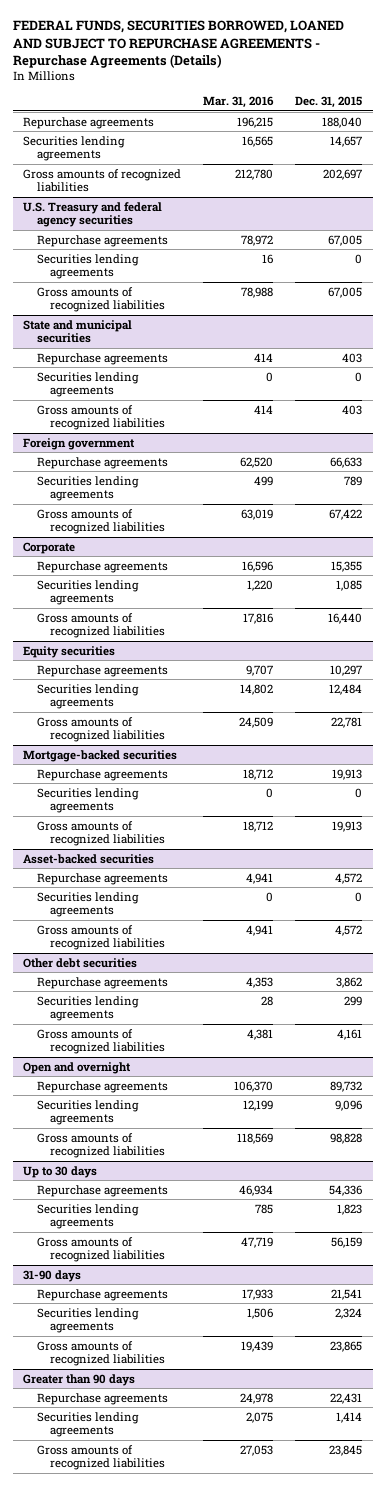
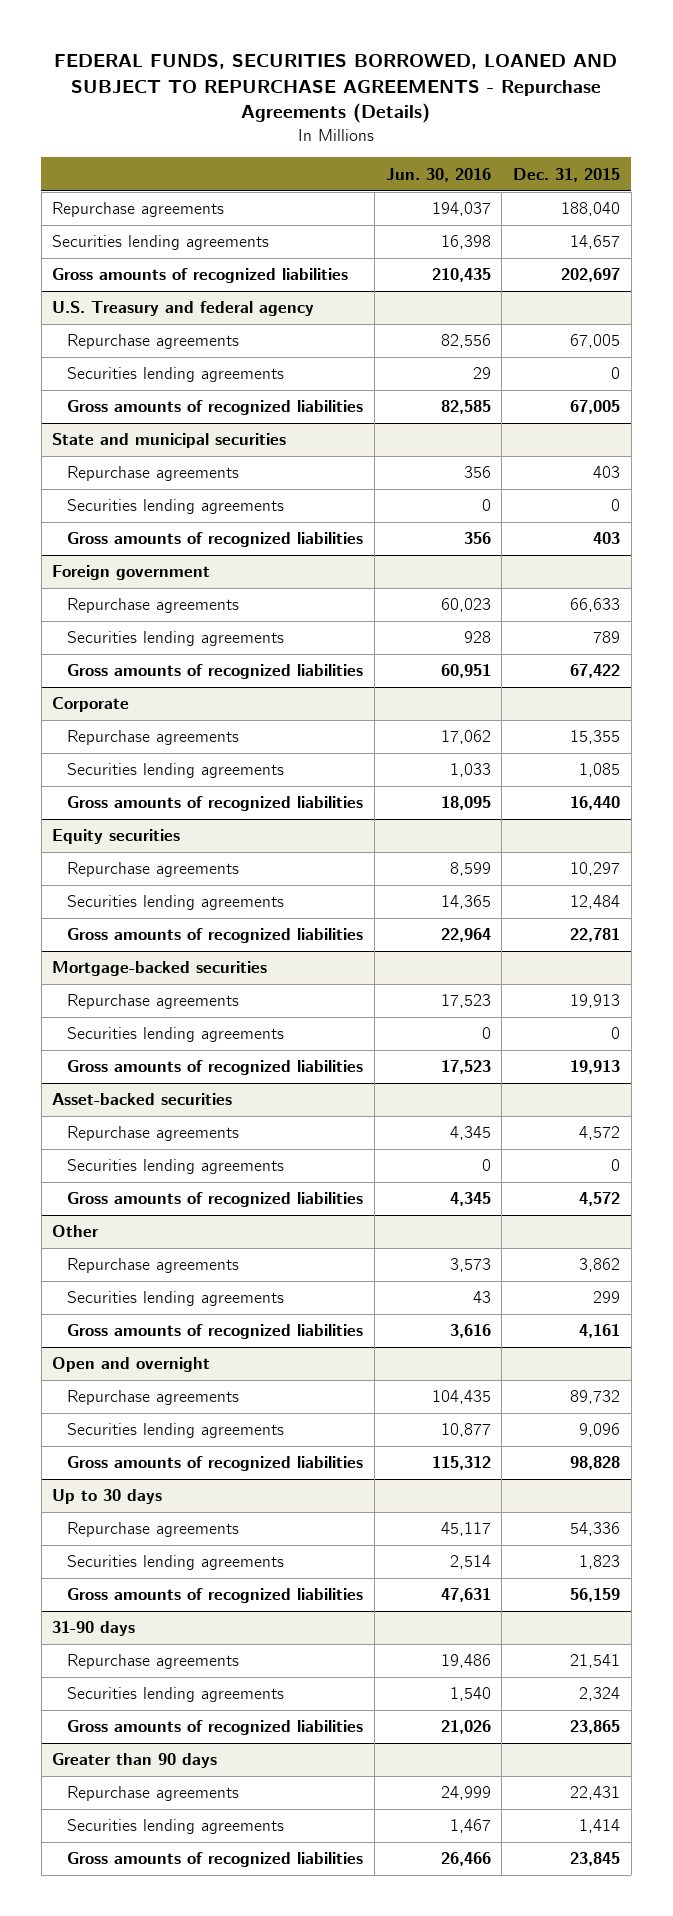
[203,96,275,109] Mar. 31, 2016 -> none
none -> [385,167,491,182] Jun. 30, 2016
[23,201,163,228] U.S. Treasury and federal agency securities -> [52,301,315,317] U.S. Treasury and federal agency
[23,957,138,968] Other debt securities -> [52,1225,100,1238] Other

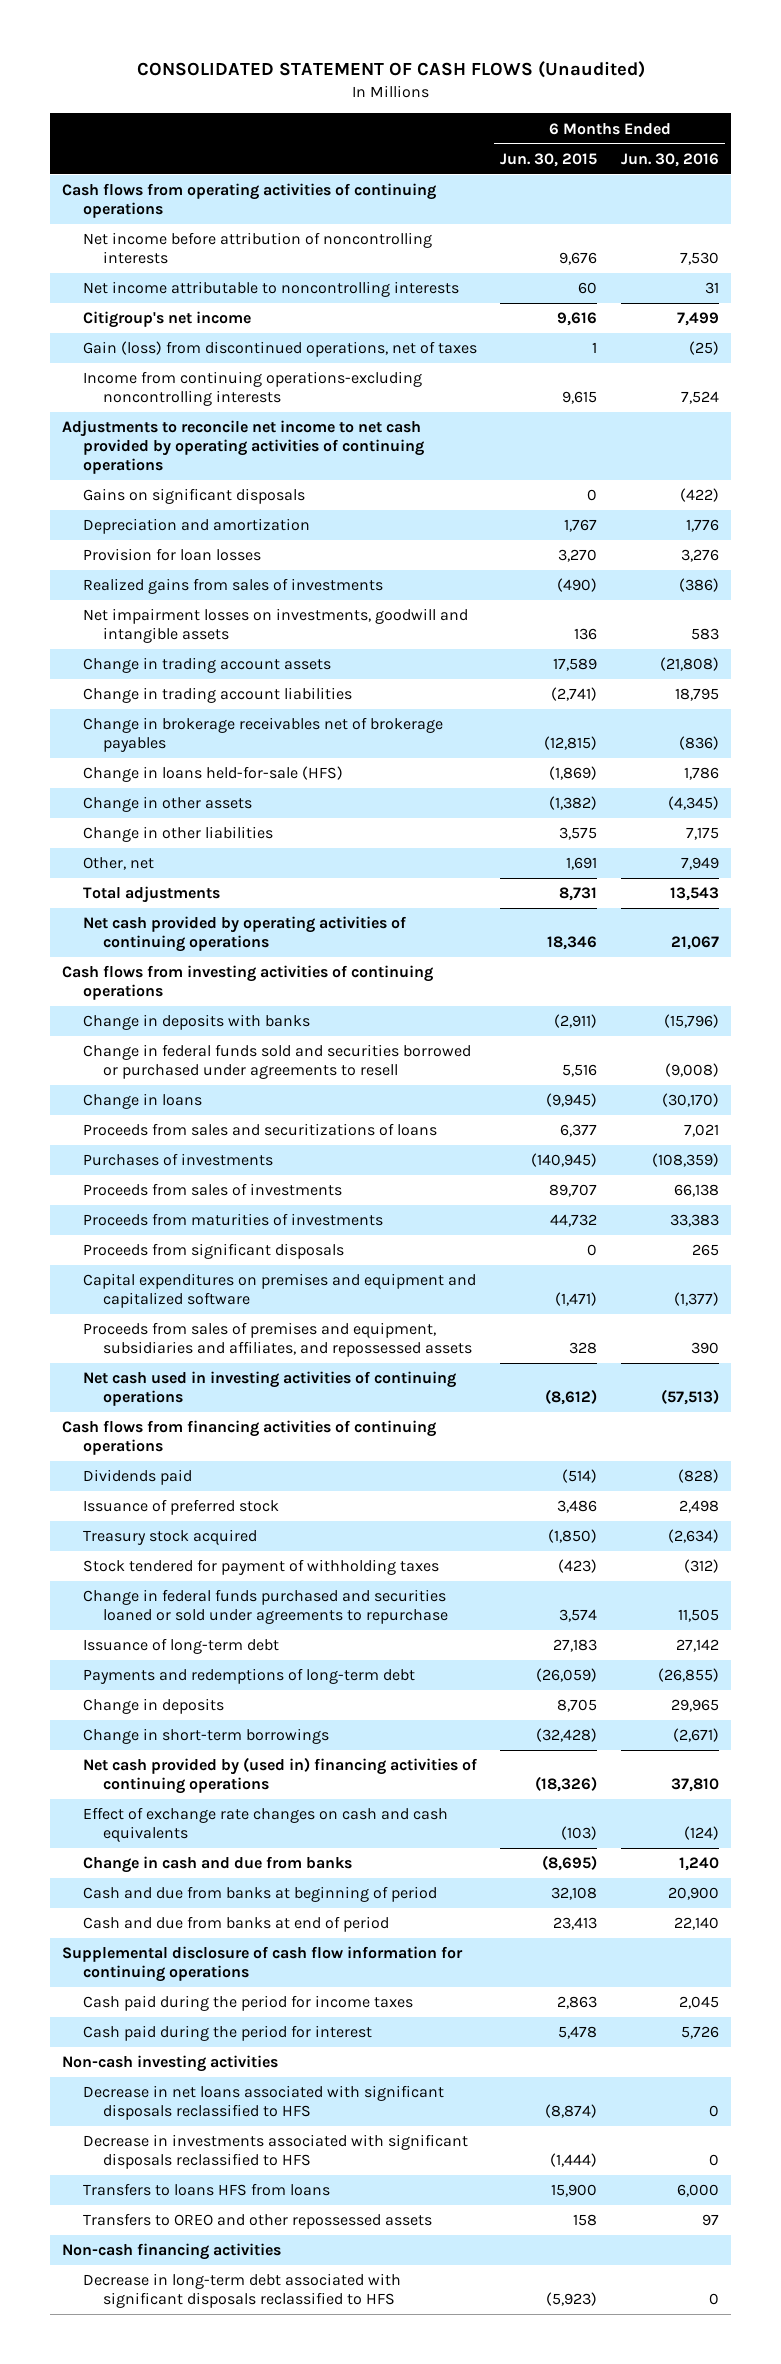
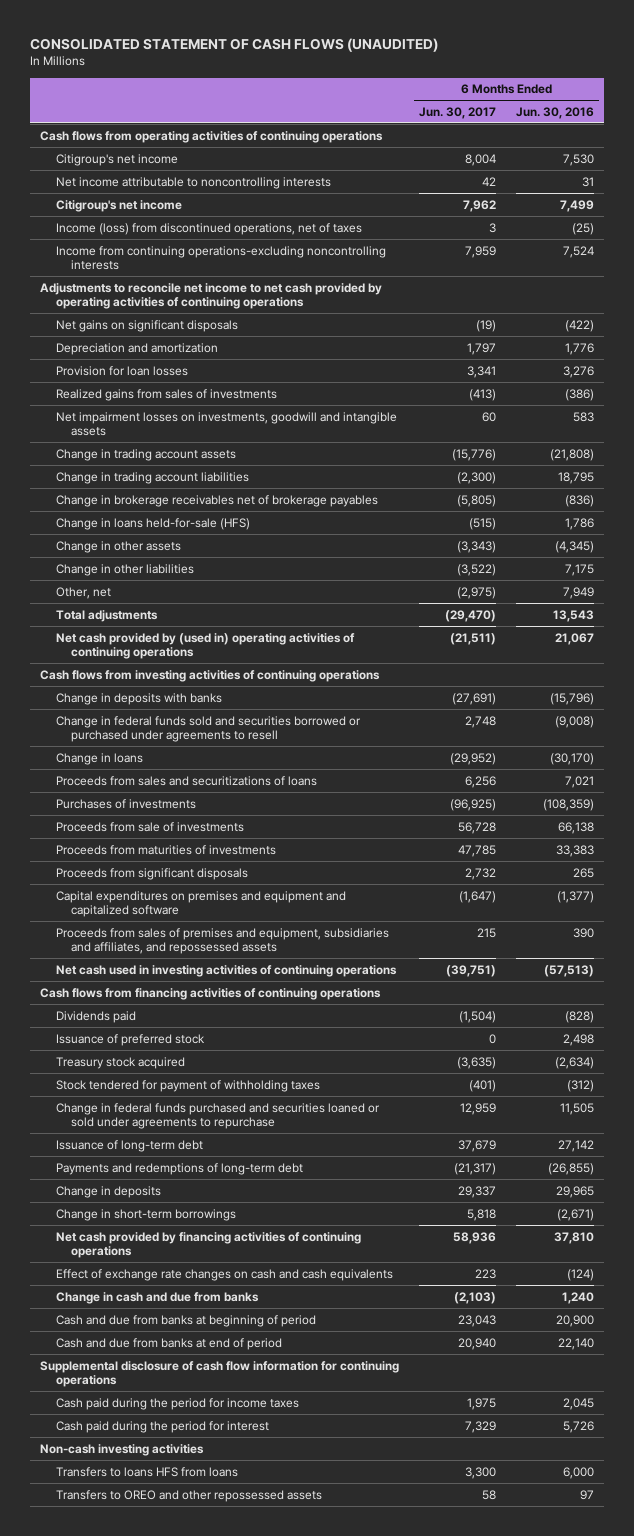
[136,61,645,79] CONSOLIDATED STATEMENT OF CASH FLOWS (Unaudited) -> [30,38,439,53] CONSOLIDATED STATEMENT OF CASH FLOWS (UNAUDITED)
[500,152,598,167] Jun. 30, 2015 -> none
none -> [419,106,497,119] Jun. 30, 2017
[82,232,432,265] Net income before attribution of noncontrolling interests -> [55,153,178,166] Citigroup's net income
[82,341,477,358] Gain (loss) from discontinued operations, net of taxes -> [55,222,362,235] Income (loss) from discontinued operations, net of taxes
[82,488,305,505] Gains on significant disposals -> [55,319,238,332] Net gains on significant disposals
[82,916,406,953] Net cash provided by operating activities of continuing operations -> [55,632,355,660] Net cash provided by (used in) operating activities of continuing operations
[82,1183,342,1197] Proceeds from sales of investments -> [55,821,244,832] Proceeds from sale of investments
[82,1757,477,1795] Net cash provided by (used in) financing activities of continuing operations -> [55,1231,361,1259] Net cash provided by financing activities of continuing operations
[82,2085,444,2121] Decrease in net loans associated with significant disposals reclassified to HFS -> none
[82,2134,468,2170] Decrease in investments associated with significant disposals reclassified to HFS -> none
[62,2243,282,2261] Non-cash financing activities -> none
[82,2273,401,2309] Decrease in long-term debt associated with significant disposals reclassified to HFS -> none

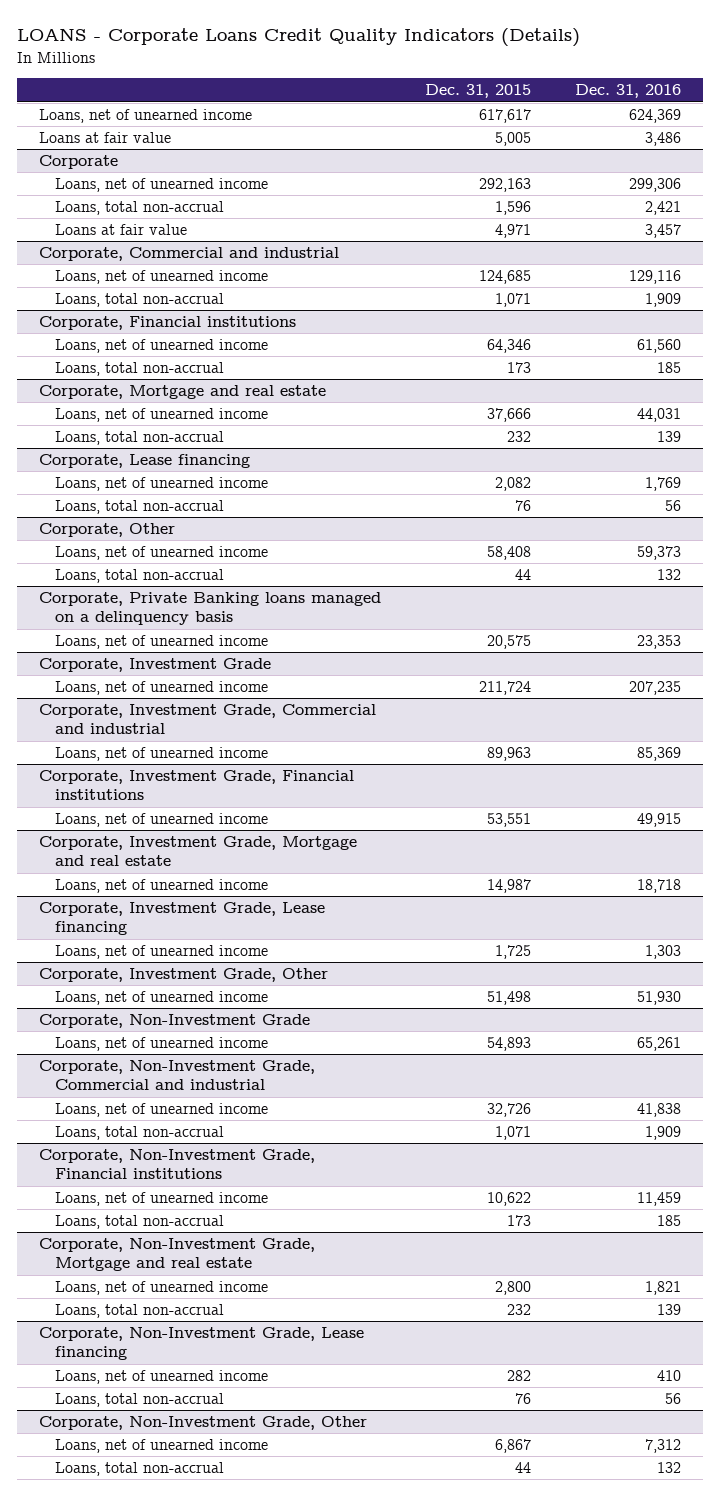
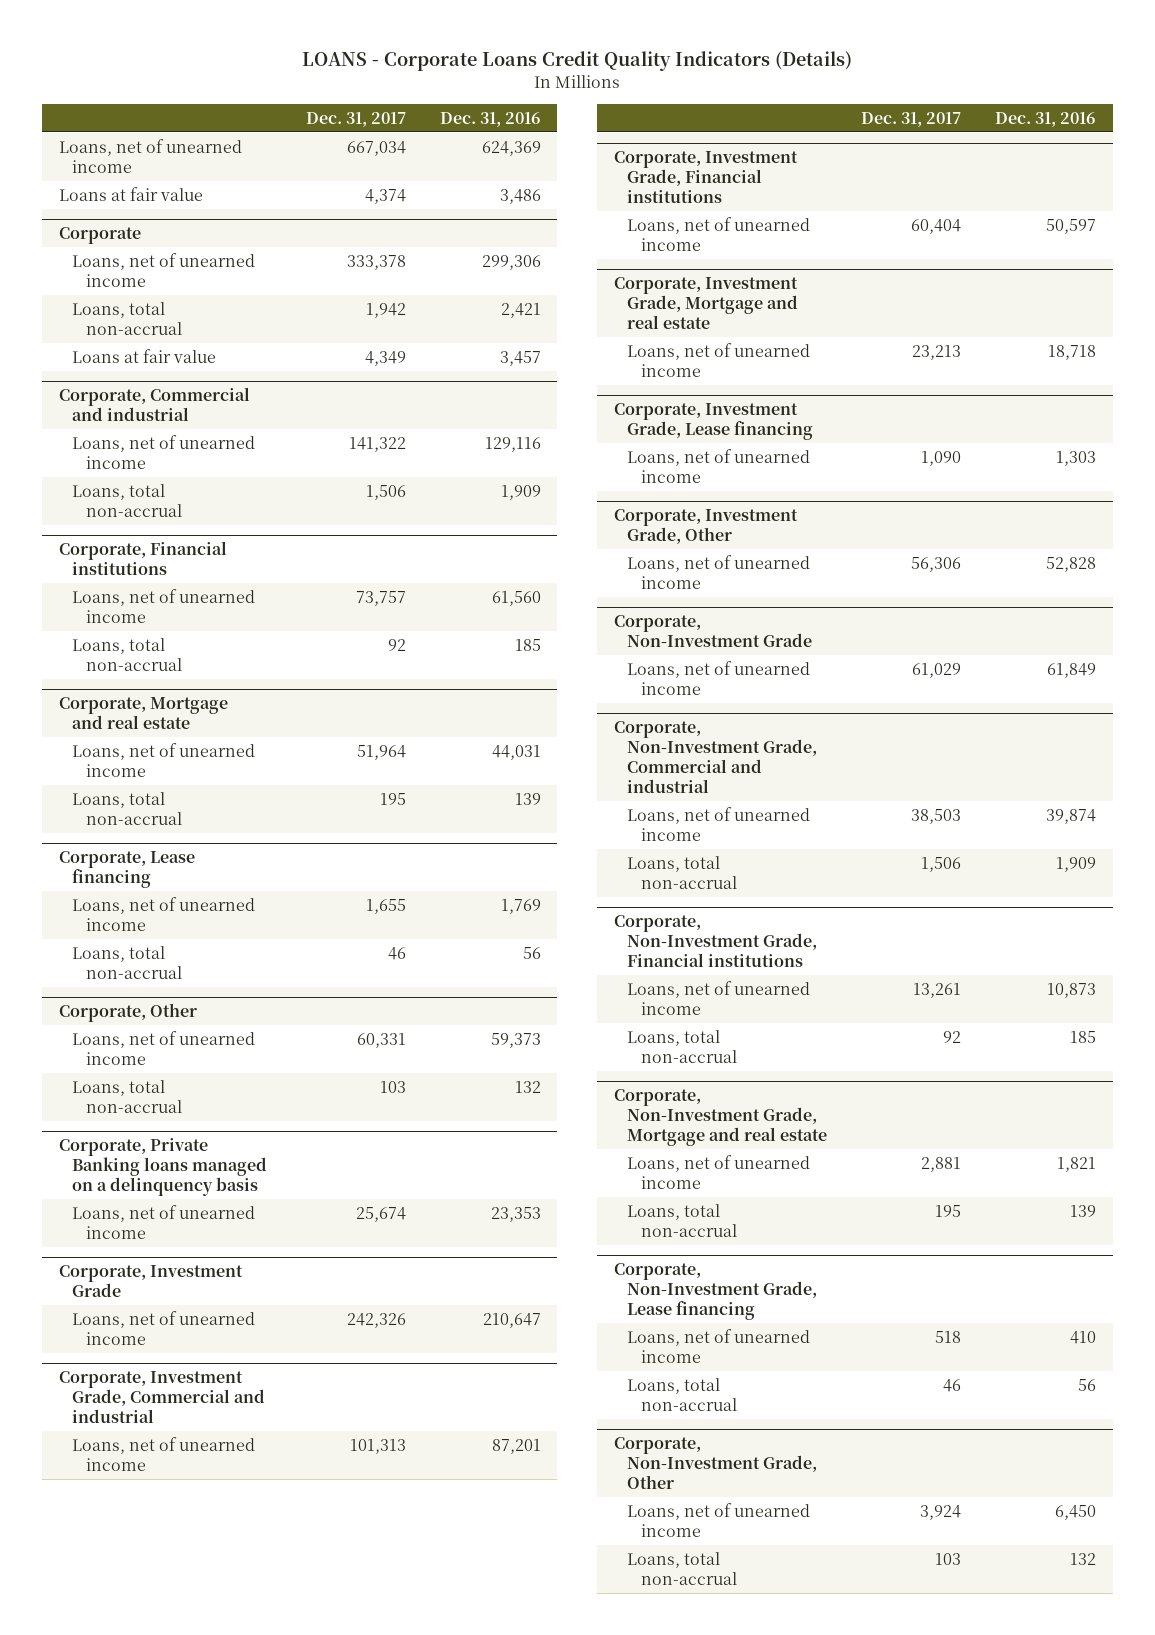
[424,84,531,99] Dec. 31, 2015 -> none
none -> [305,111,406,127] Dec. 31, 2017
[628,681,681,696] 207,235 -> [482,1312,541,1328] 210,647
[636,747,681,762] 85,369 -> [491,1438,541,1454] 87,201
[636,813,681,828] 49,915 -> [1045,218,1096,234] 50,597
[636,991,681,1006] 51,930 -> [1045,556,1096,572] 52,828
[636,1037,681,1052] 65,261 -> [1046,662,1096,678] 61,849
[636,1103,681,1118] 41,838 -> [1045,808,1096,824] 39,874
[636,1192,681,1207] 11,459 -> [1046,982,1096,998] 10,873
[644,1439,681,1454] 7,312 -> [1054,1504,1096,1520] 6,450

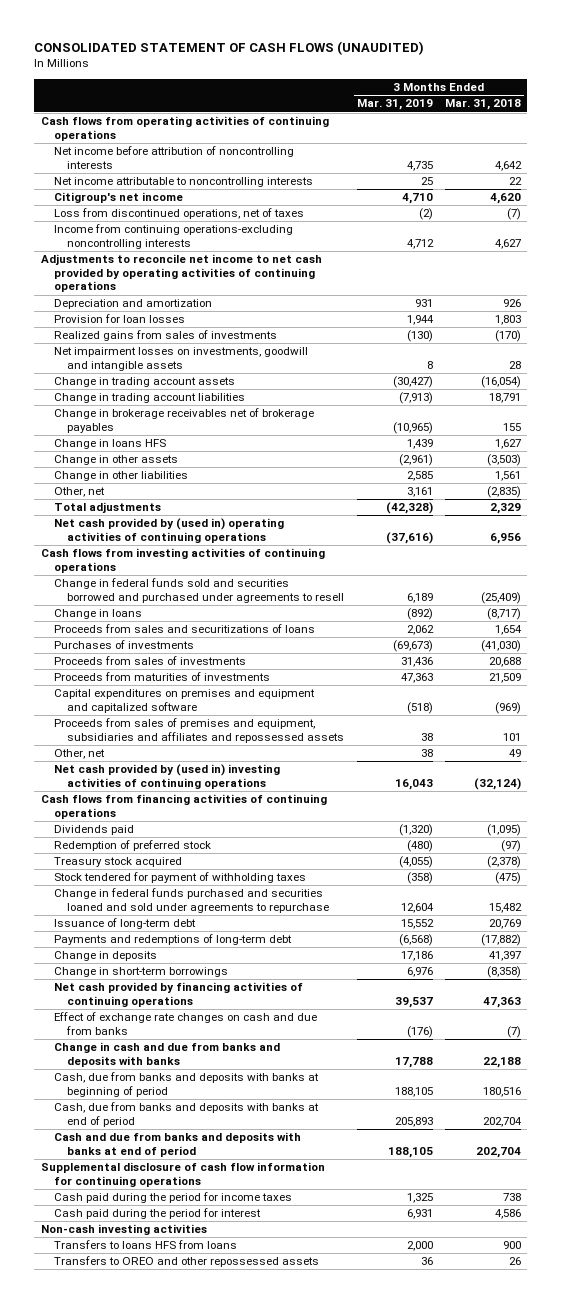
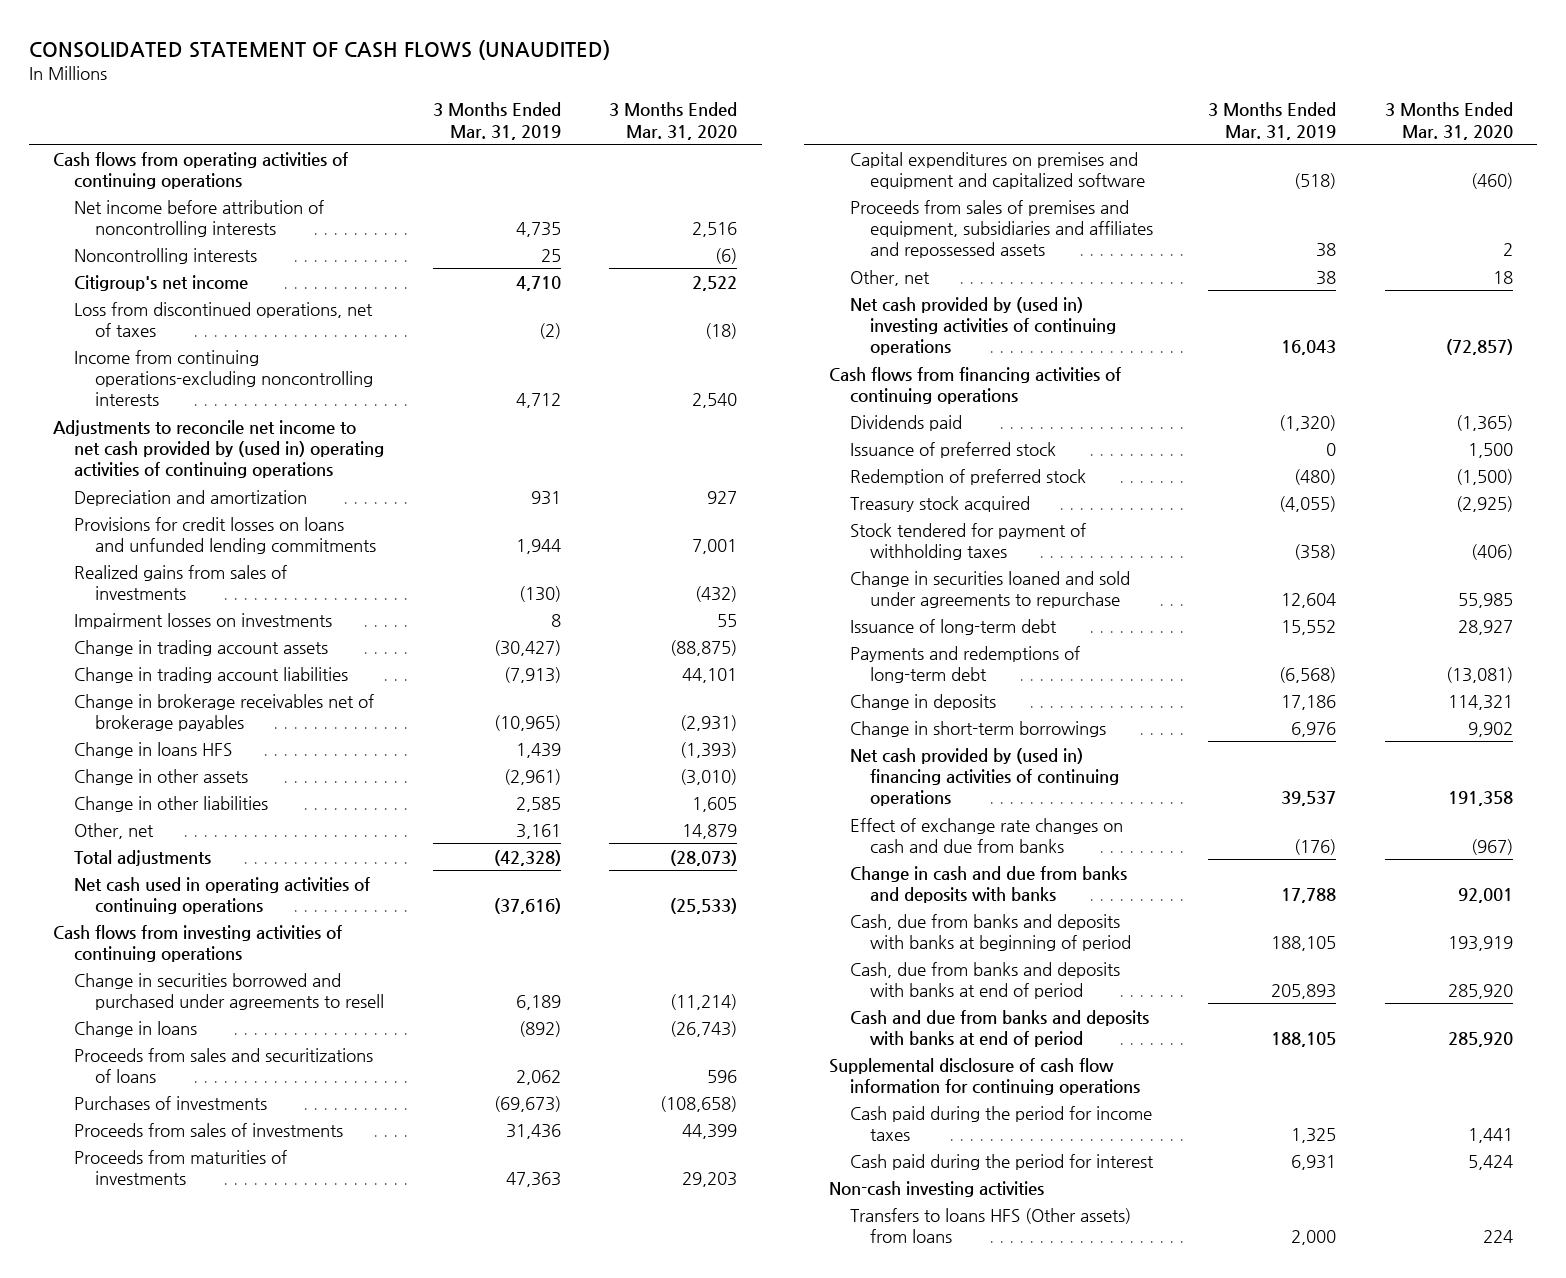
[444,99,521,111] Mar. 31, 2018 -> none
none -> [609,102,738,140] 3 Months Ended Mar. 31, 2020
[53,177,313,188] Net income attributable to noncontrolling interests -> [74,247,258,264] Noncontrolling interests
[40,254,322,293] Adjustments to reconcile net income to net cash provided by operating activities of continuing operations -> [53,419,385,479] Adjustments to reconcile net income to net cash provided by (used in) operating activities of continuing operations
[53,314,185,324] Provision for loan losses -> [74,516,376,554] Provisions for credit losses on loans and unfunded lending commitments
[53,347,308,371] Net impairment losses on investments, goodwill and intangible assets -> [74,612,333,629] Impairment losses on investments
[53,518,284,543] Net cash provided by (used in) operating activities of continuing operations -> [74,876,371,914] Net cash used in operating activities of continuing operations
[53,578,345,603] Change in federal funds sold and securities borrowed and purchased under agreements to resell -> [74,972,384,1010] Change in securities borrowed and purchased under agreements to resell
none -> [849,441,1056,458] Issuance of preferred stock
[53,888,330,913] Change in federal funds purchased and securities loaned and sold under agreements to repurchase -> [849,570,1130,608] Change in securities loaned and sold under agreements to repurchase
[53,982,303,1007] Net cash provided by financing activities of continuing operations -> [849,747,1120,807] Net cash provided by (used in) financing activities of continuing operations
[53,1256,319,1268] Transfers to OREO and other repossessed assets -> none
[53,1240,237,1250] Transfers to loans HFS from loans -> [849,1207,1131,1243] Transfers to loans HFS (Other assets) from loans

